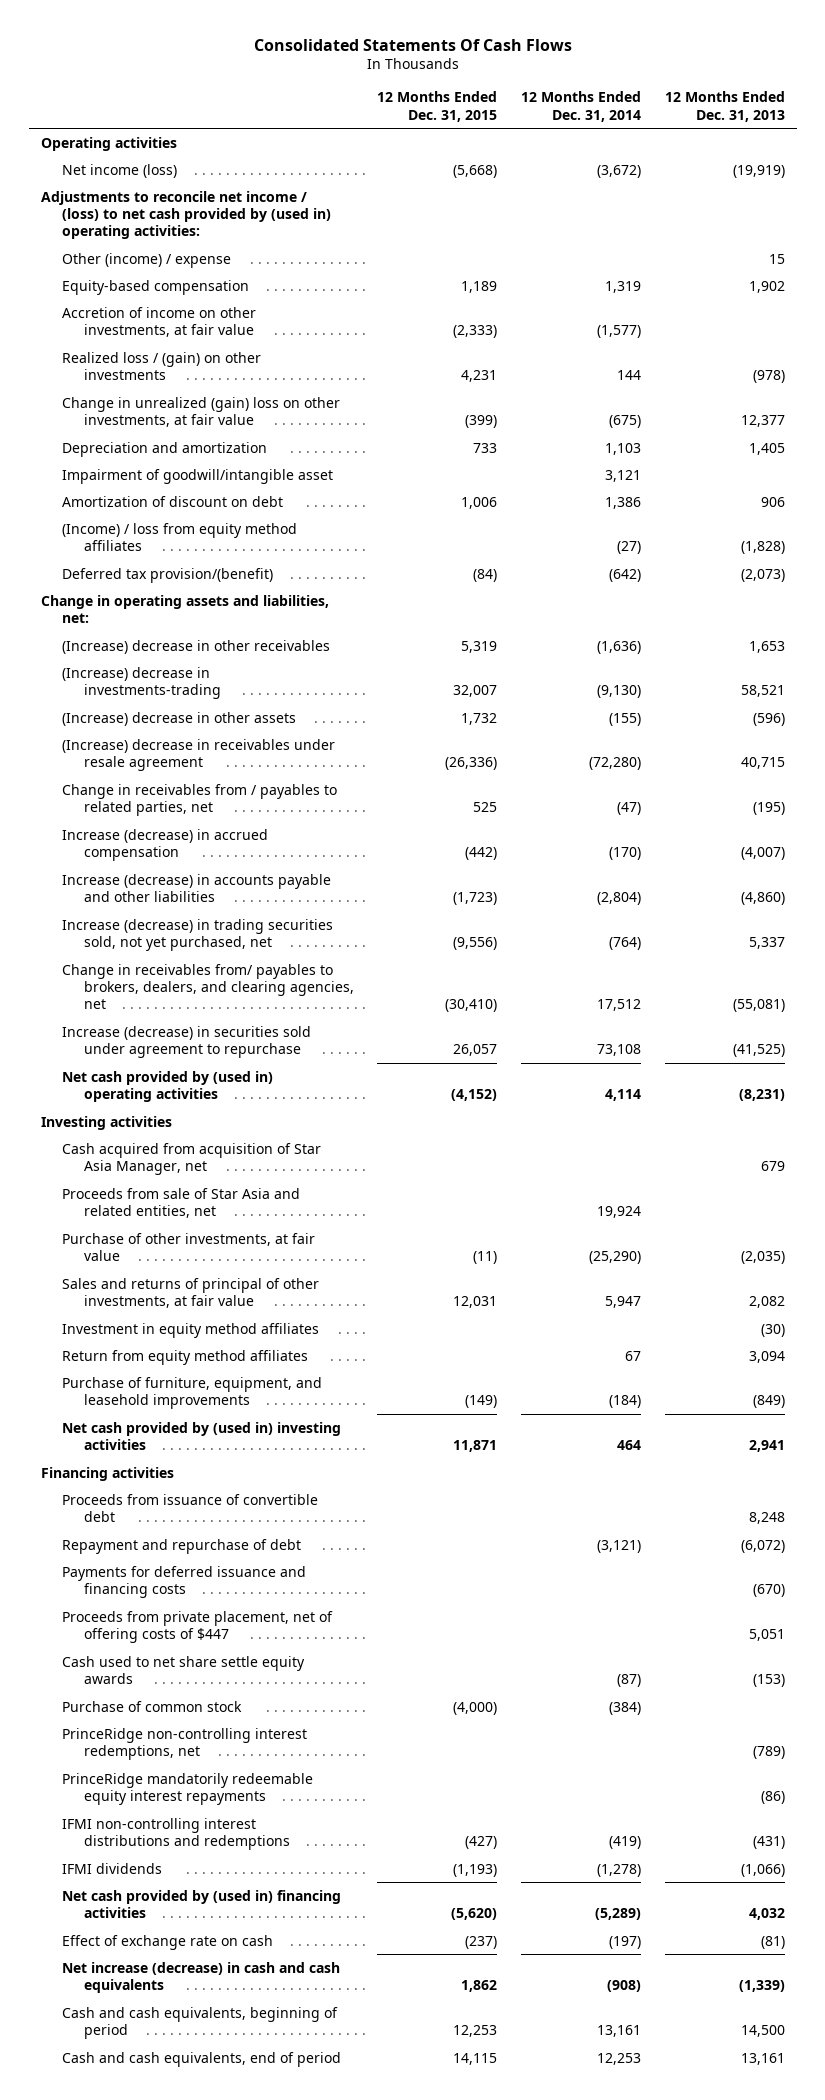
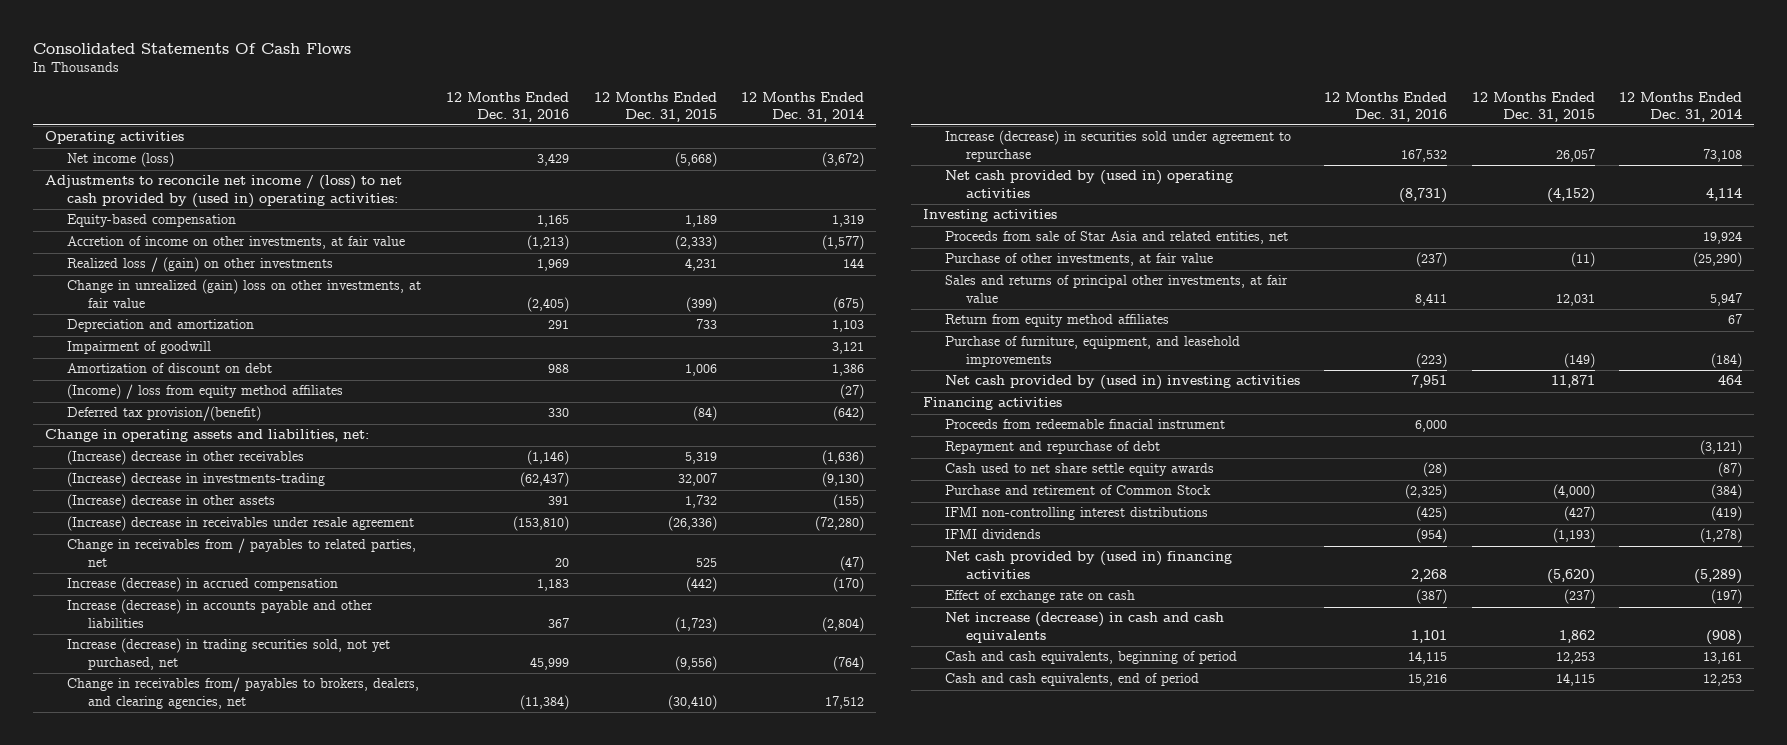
[664,91,785,122] 12 Months Ended Dec. 31, 2013 -> none
none -> [446,91,570,122] 12 Months Ended Dec. 31, 2016
[62,252,232,268] Other (income) / expense -> none
[62,468,334,484] Impairment of goodwill/intangible asset -> [66,341,211,355] Impairment of goodwill
[62,1142,322,1176] Cash acquired from acquisition of Star Asia Manager, net -> none
[62,1322,320,1338] Investment in equity method affiliates -> none
[62,1277,320,1309] Sales and returns of principal of other investments, at fair value -> [944,275,1288,303] Sales and returns of principal other investments, at fair value
[62,1493,319,1523] Proceeds from issuance of convertible debt -> none
none -> [944,419,1225,430] Proceeds from redeemable finacial instrument
[62,1565,307,1599] Payments for deferred issuance and financing costs -> none
[62,1610,334,1644] Proceeds from private placement, net of offering costs of $447 -> none
[62,1727,308,1761] PrinceRidge non-controlling interest redemptions, net -> none
[62,1772,314,1806] PrinceRidge mandatorily redeemable equity interest repayments -> none
[62,1700,243,1712] Purchase of common stock -> [944,485,1211,496] Purchase and retirement of Common Stock
[62,1817,290,1851] IFMI non-controlling interest distributions and redemptions -> [944,507,1208,521] IFMI non-controlling interest distributions

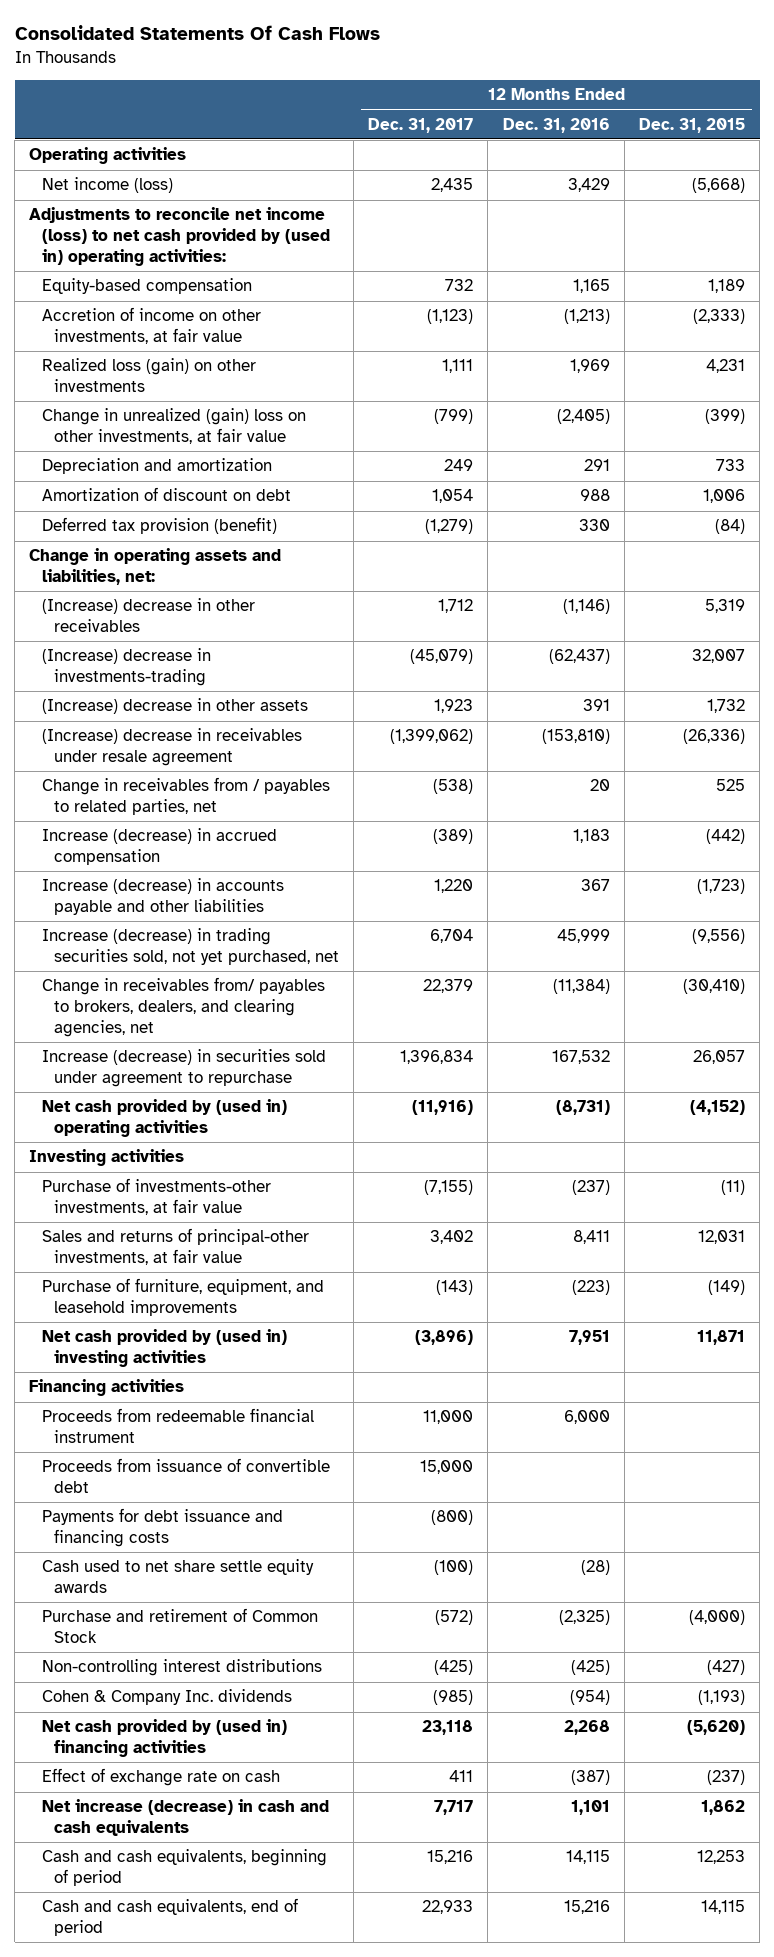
[741,91,865,122] 12 Months Ended Dec. 31, 2014 -> none
none -> [368,117,474,133] Dec. 31, 2017
[44,175,402,208] Adjustments to reconcile net income / (loss) to net cash provided by (used in) operating activities: -> [29,207,330,266] Adjustments to reconcile net income (loss) to net cash provided by (used in) operating activities:
[66,257,333,273] Realized loss / (gain) on other investments -> [41,358,256,393] Realized loss (gain) on other investments
[66,341,211,355] Impairment of goodwill -> none
[66,384,343,400] (Income) / loss from equity method affiliates -> none
[66,406,261,422] Deferred tax provision/(benefit) -> [41,517,277,535] Deferred tax provision (benefit)
[944,231,1288,245] Proceeds from sale of Star Asia and related entities, net -> none
[944,314,1169,328] Return from equity method affiliates -> none
[944,253,1213,267] Purchase of other investments, at fair value -> [41,1178,271,1216] Purchase of investments-other investments, at fair value
[944,275,1288,303] Sales and returns of principal other investments, at fair value -> [41,1228,309,1266] Sales and returns of principal-other investments, at fair value
[944,441,1160,455] Repayment and repurchase of debt -> none
[944,419,1225,430] Proceeds from redeemable finacial instrument -> [41,1408,314,1444] Proceeds from redeemable financial instrument
none -> [41,1458,330,1494] Proceeds from issuance of convertible debt
none -> [41,1508,283,1548] Payments for debt issuance and financing costs
[944,507,1208,521] IFMI non-controlling interest distributions -> [41,1659,322,1677] Non-controlling interest distributions
[944,529,1041,540] IFMI dividends -> [41,1689,292,1706] Cohen & Company Inc. dividends

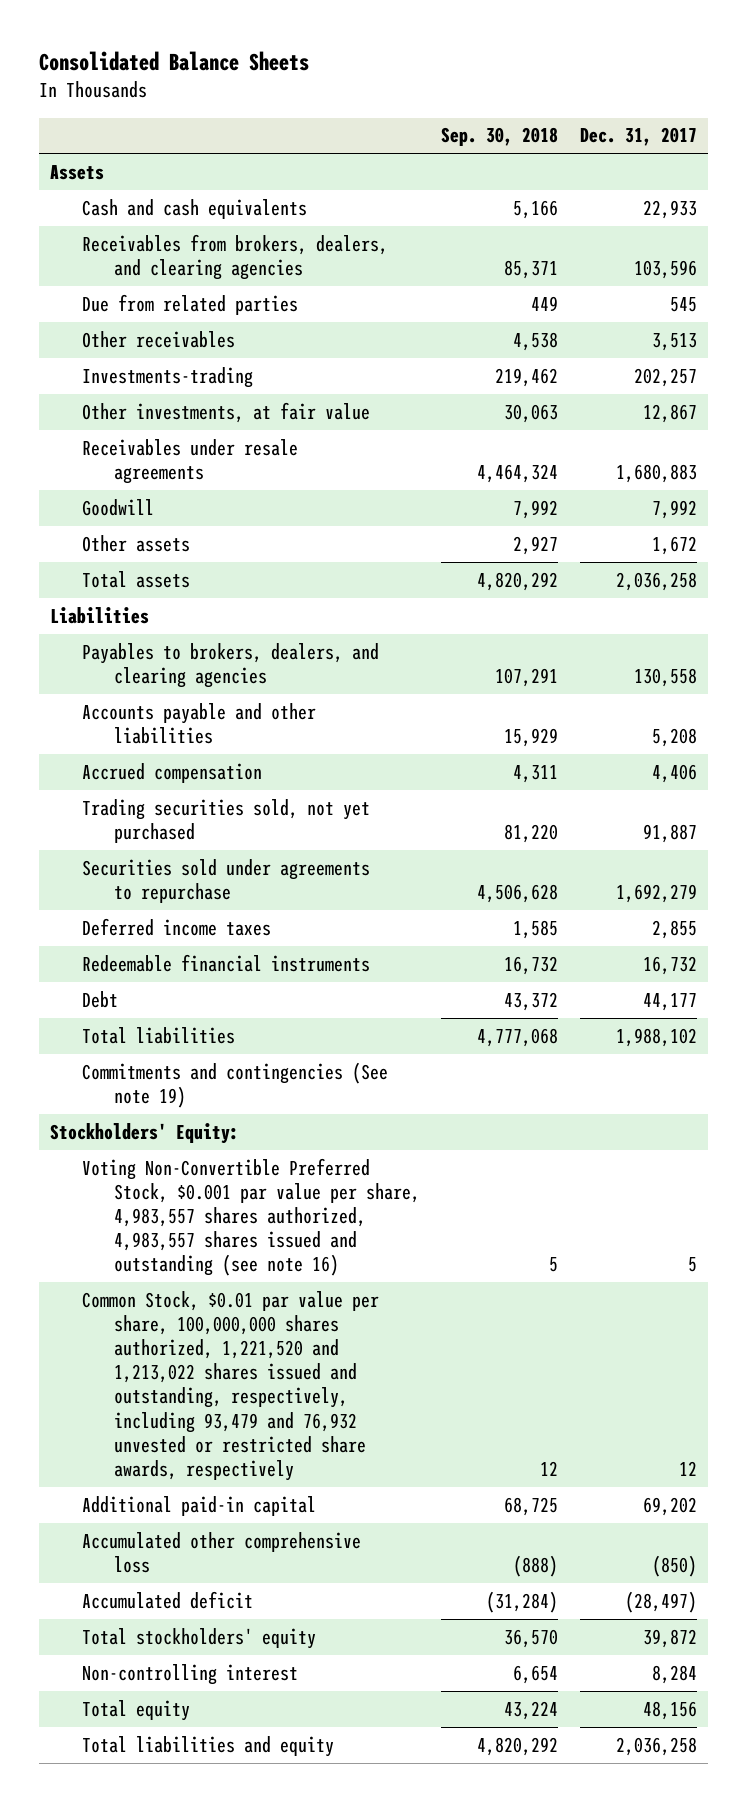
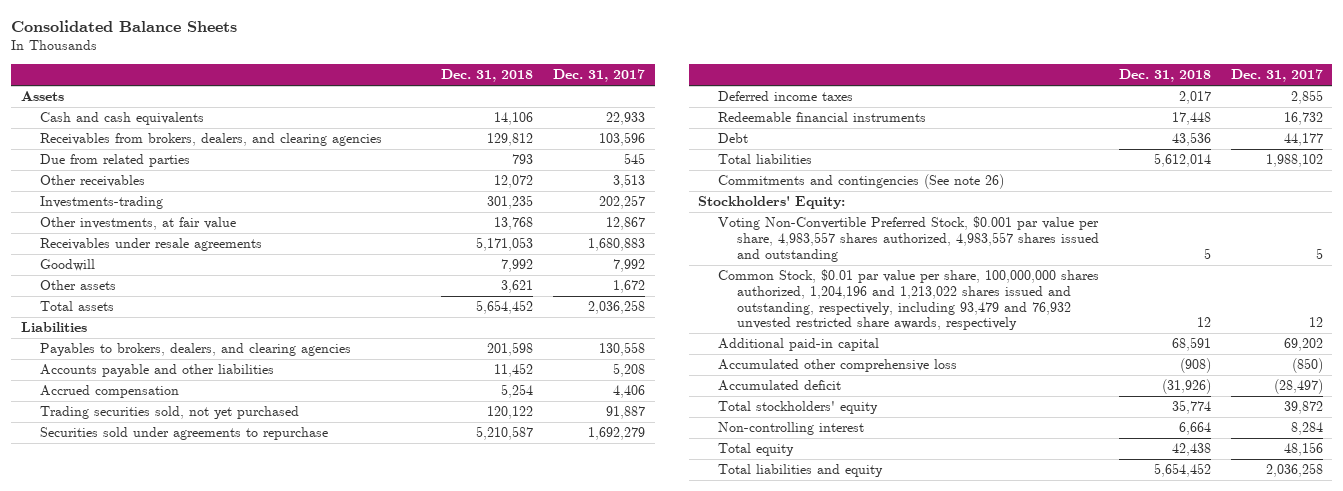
[441,127,559,147] Sep. 30, 2018 -> none
none -> [441,69,534,83] Dec. 31, 2018
[81,1061,388,1108] Commitments and contingencies (See note 19) -> [717,174,1004,190] Commitments and contingencies (See note 26)
[81,1157,420,1277] Voting Non-Convertible Preferred Stock, $0.001 par value per share, 4,983,557 shares authorized, 4,983,557 shares issued and outstanding (see note 16) -> [717,216,1100,262] Voting Non-Convertible Preferred Stock, $0.001 par value per share, 4,983,557 shares authorized, 4,983,557 shares issued and outstanding
[81,1290,379,1481] Common Stock, $0.01 par value per share, 100,000,000 shares authorized, 1,221,520 and 1,213,022 shares issued and outstanding, respectively, including 93,479 and 76,932 unvested or restricted share awards, respectively -> [717,269,1099,331] Common Stock, $0.01 par value per share, 100,000,000 shares authorized, 1,204,196 and 1,213,022 shares issued and outstanding, respectively, including 93,479 and 76,932 unvested restricted share awards, respectively

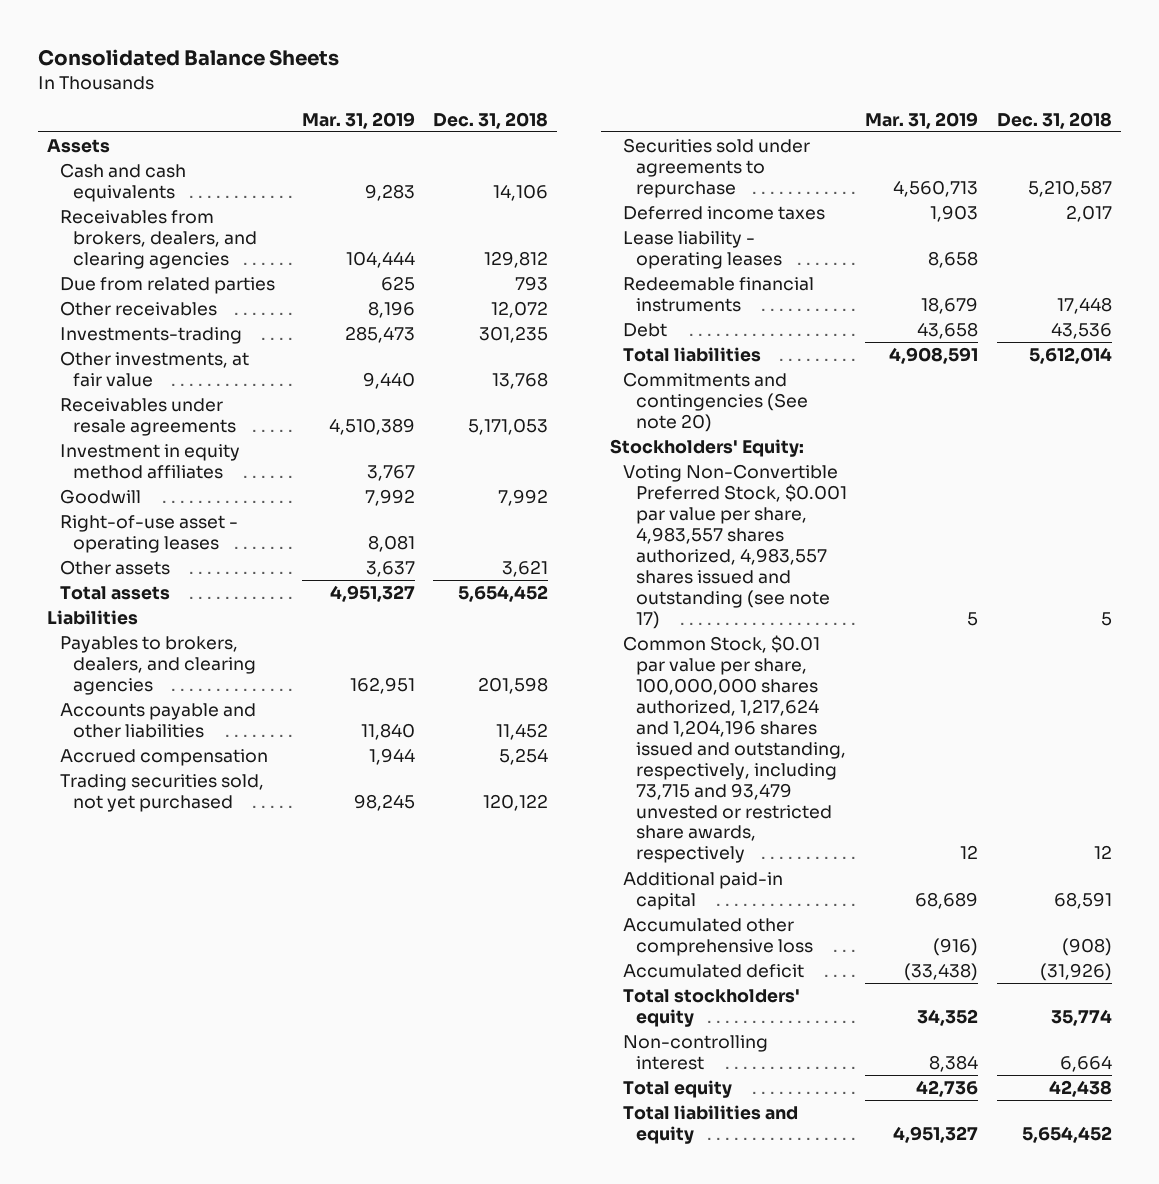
[552,69,645,83] Dec. 31, 2017 -> none
none -> [301,111,415,129] Mar. 31, 2019
none -> [59,444,240,480] Investment in equity method affiliates
none -> [59,515,238,554] Right-of-use asset - operating leases
none -> [623,231,783,270] Lease liability - operating leases
[717,174,1004,190] Commitments and contingencies (See note 26) -> [623,372,809,432] Commitments and contingencies (See note 20)
[717,216,1100,262] Voting Non-Convertible Preferred Stock, $0.001 par value per share, 4,983,557 shares authorized, 4,983,557 shares issued and outstanding -> [623,464,848,629] Voting Non-Convertible Preferred Stock, $0.001 par value per share, 4,983,557 shares authorized, 4,983,557 shares issued and outstanding (see note 17)
[717,269,1099,331] Common Stock, $0.01 par value per share, 100,000,000 shares authorized, 1,204,196 and 1,213,022 shares issued and outstanding, respectively, including 93,479 and 76,932 unvested restricted share awards, respectively -> [623,635,847,864] Common Stock, $0.01 par value per share, 100,000,000 shares authorized, 1,217,624 and 1,204,196 shares issued and outstanding, respectively, including 73,715 and 93,479 unvested or restricted share awards, respectively

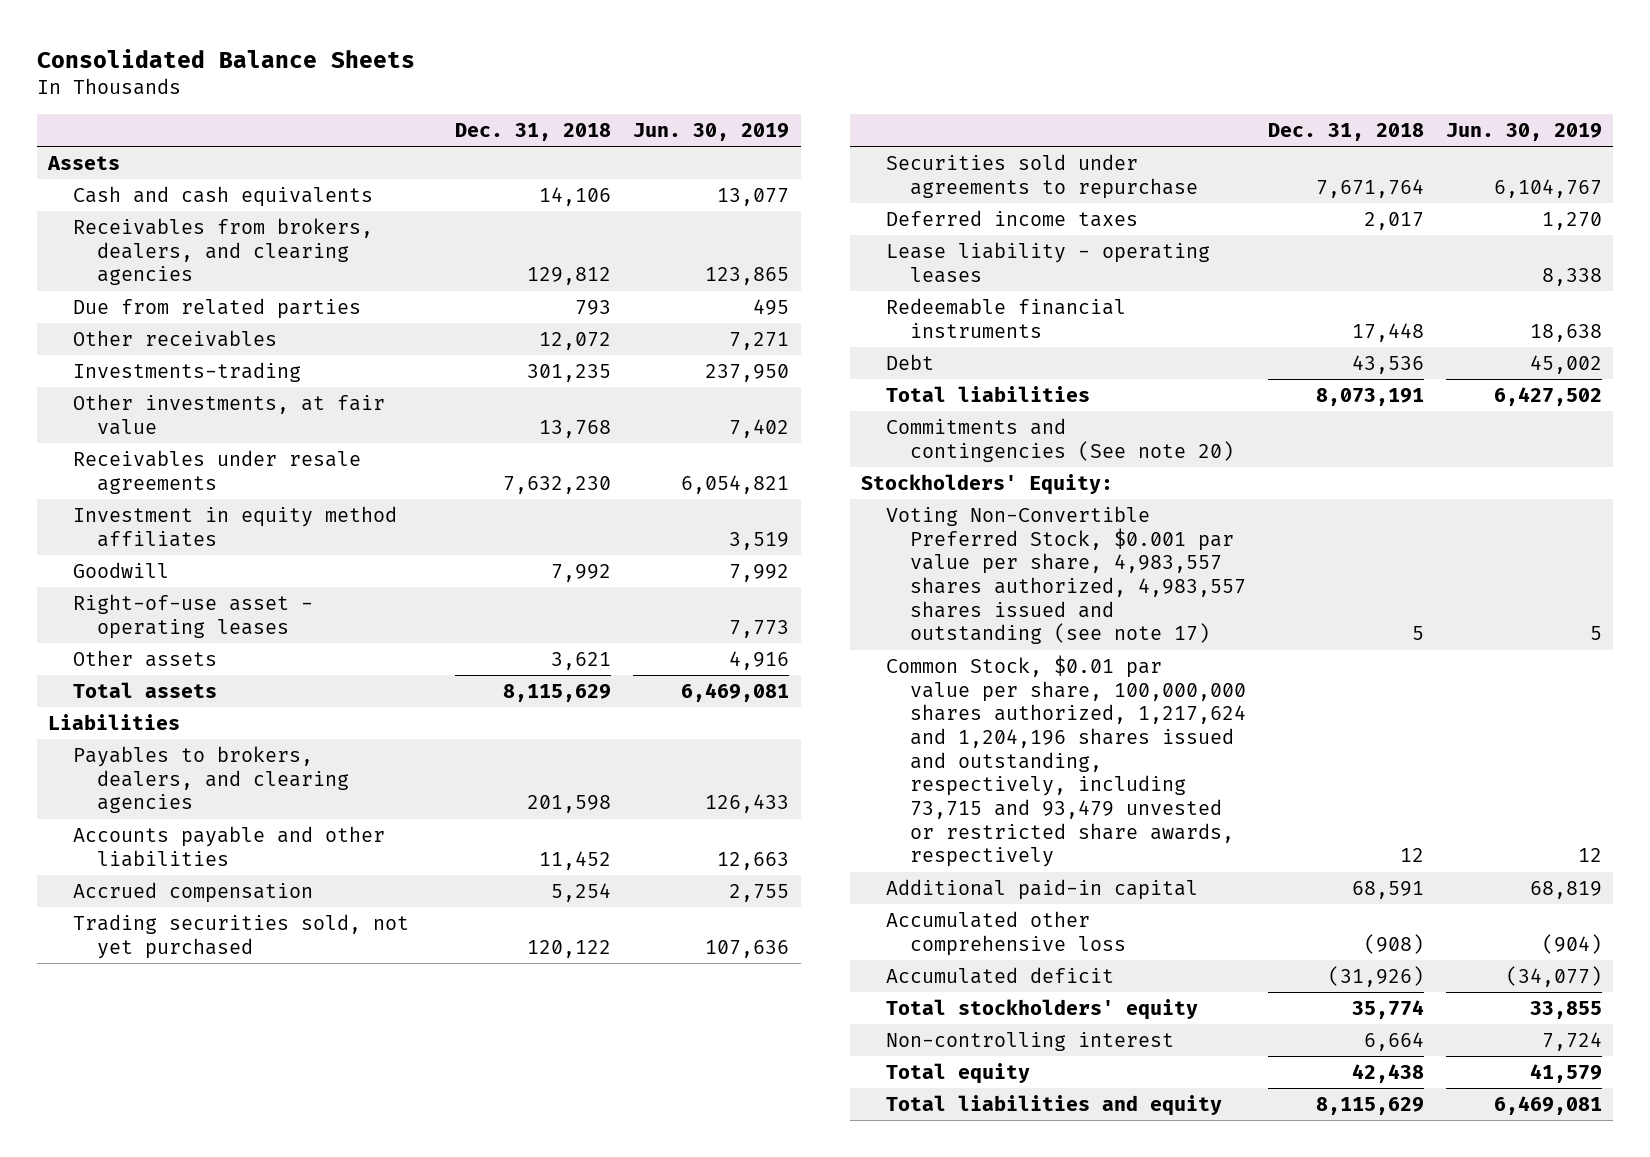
[301,111,415,129] Mar. 31, 2019 -> none
none -> [633,123,790,142] Jun. 30, 2019
[468,418,549,436] 5,171,053 -> [503,475,612,494] 7,632,230
[458,585,549,603] 5,654,452 -> [503,684,612,703] 8,115,629
[1027,179,1112,197] 5,210,587 -> [1316,178,1425,198] 7,671,764
[1028,347,1112,365] 5,612,014 -> [1316,388,1425,407] 8,073,191
[1021,1126,1112,1144] 5,654,452 -> [1316,1097,1425,1116] 8,115,629

